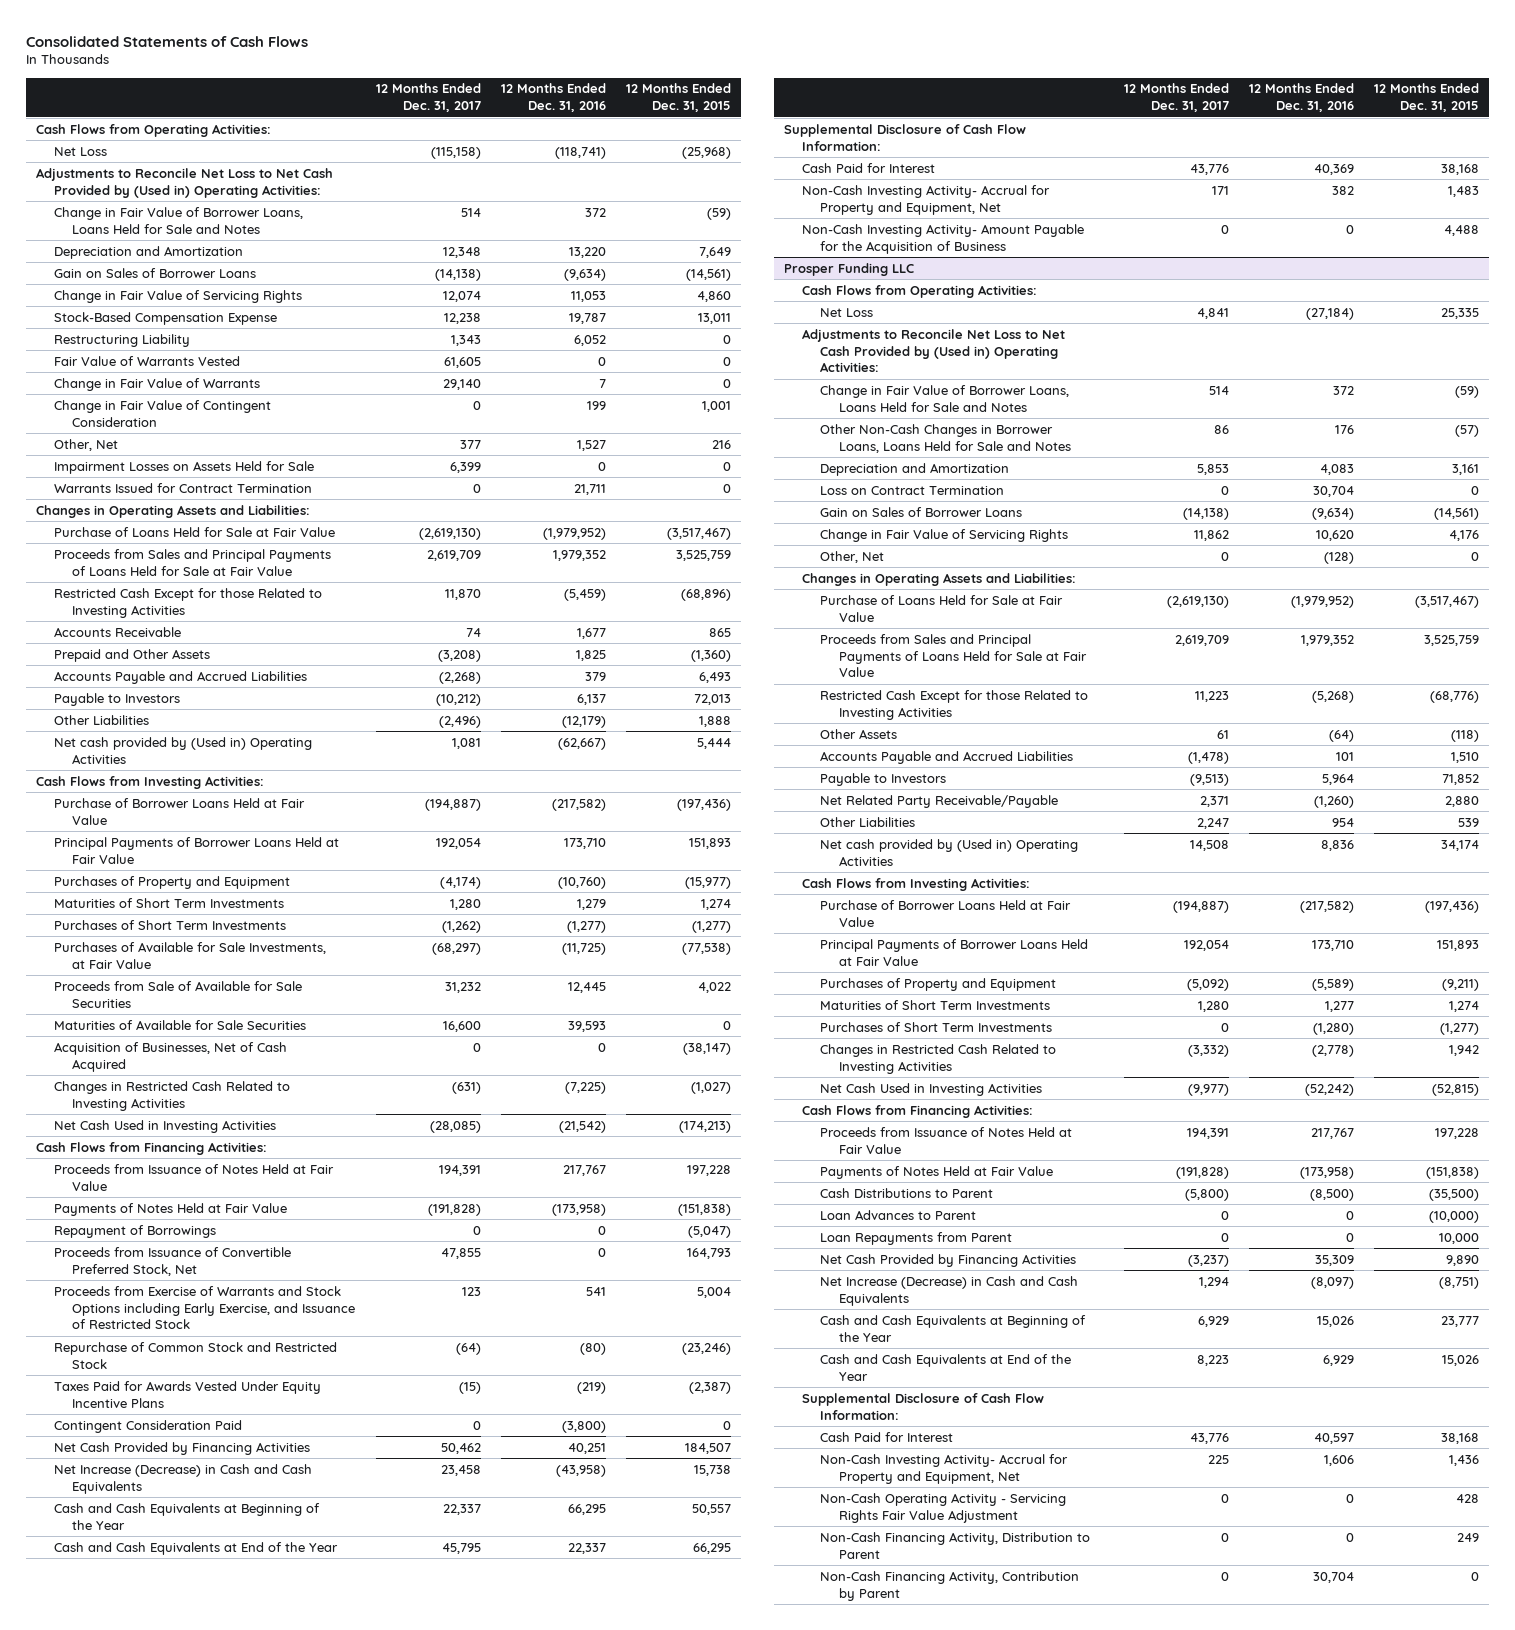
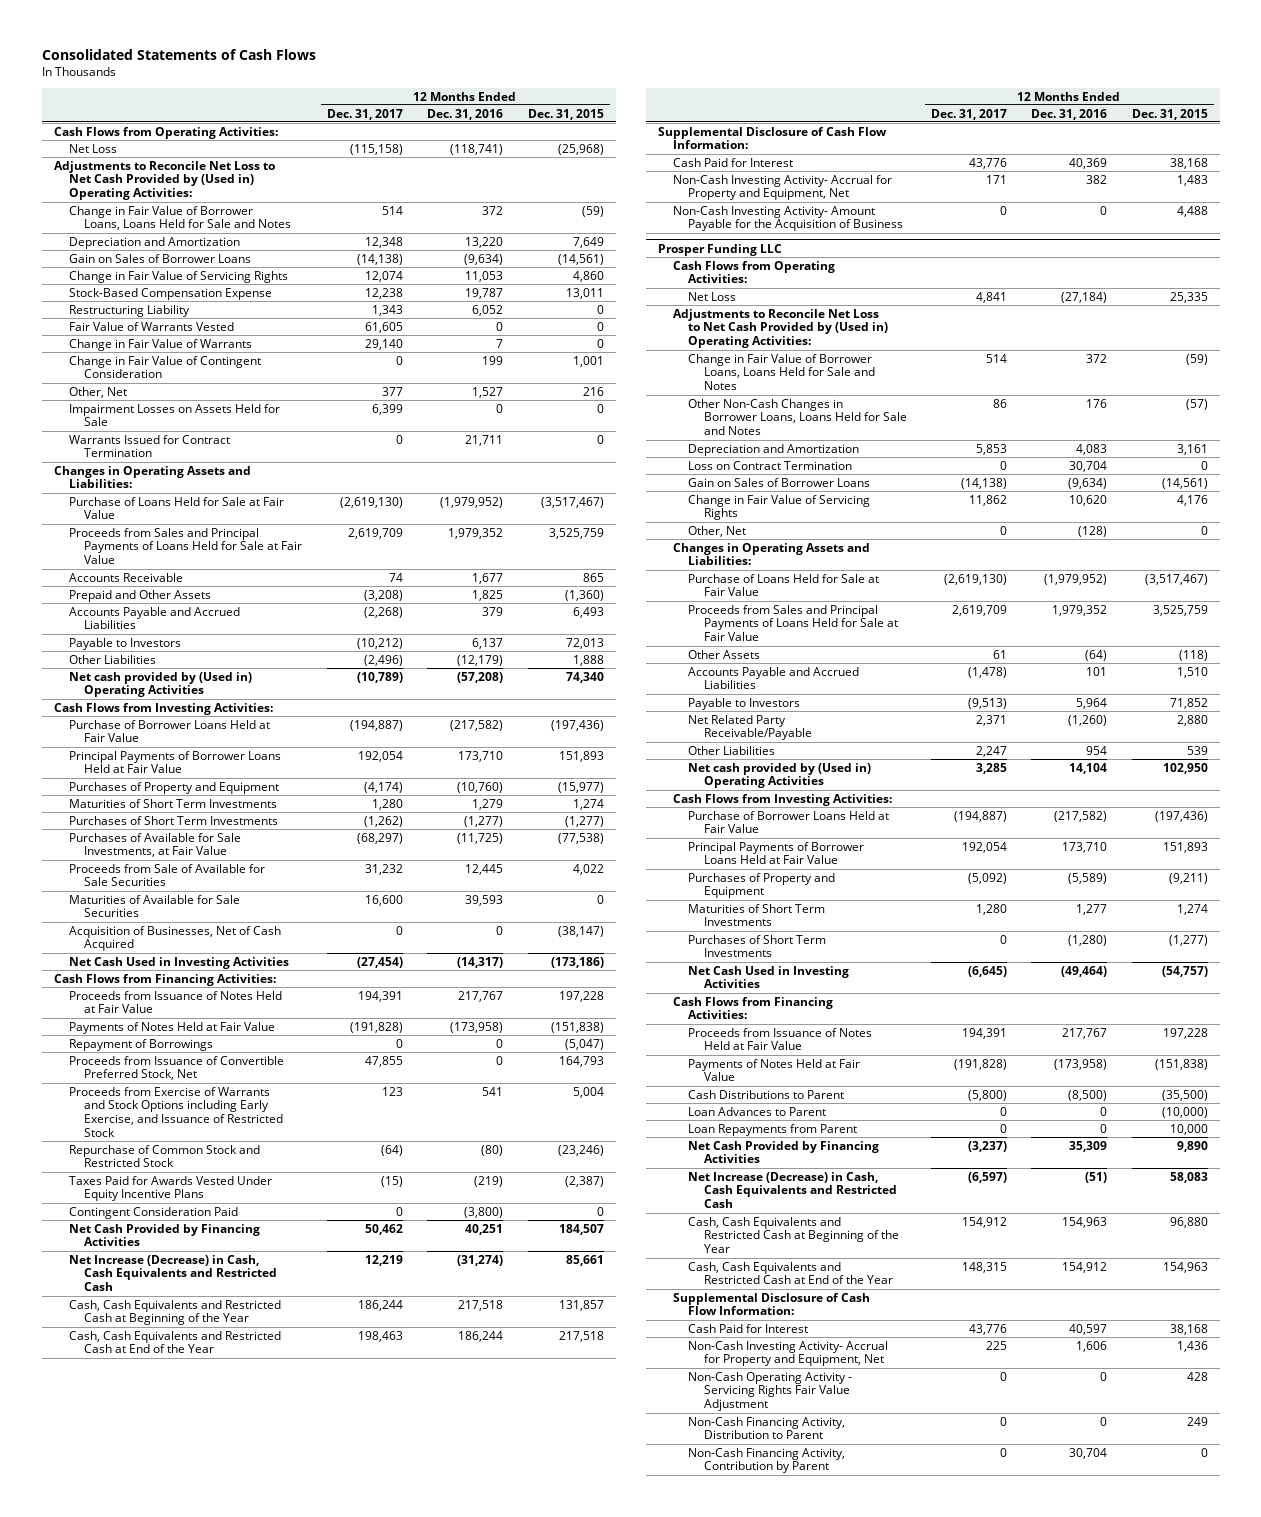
[54,587,323,618] Restricted Cash Except for those Related to Investing Activities -> none
[451,737,481,749] 1,081 -> [357,671,404,683] (10,789)
[557,737,606,750] (62,667) -> [457,671,504,683] (57,208)
[697,737,732,749] 5,444 -> [565,671,604,683] 74,340
[54,1080,291,1111] Changes in Restricted Cash Related to Investing Activities -> none
[429,1120,481,1133] (28,085) -> [357,956,404,968] (27,454)
[558,1120,606,1133] (21,542) -> [457,956,504,968] (14,317)
[679,1120,732,1133] (174,213) -> [550,956,604,968] (173,186)
[54,1463,313,1494] Net Increase (Decrease) in Cash and Cash Equivalents -> [69,1254,278,1292] Net Increase (Decrease) in Cash, Cash Equivalents and Restricted Cash
[440,1464,481,1476] 23,458 -> [365,1254,404,1266] 12,219
[555,1464,606,1477] (43,958) -> [457,1254,504,1266] (31,274)
[694,1464,732,1476] 15,738 -> [565,1254,604,1266] 85,661
[54,1502,321,1530] Cash and Cash Equivalents at Beginning of the Year -> [69,1299,282,1326] Cash, Cash Equivalents and Restricted Cash at Beginning of the Year
[442,1503,481,1515] 22,337 -> [358,1299,404,1311] 186,244
[567,1503,606,1515] 66,295 -> [458,1299,504,1311] 217,518
[692,1503,732,1515] 50,557 -> [558,1299,604,1311] 131,857
[54,1541,339,1555] Cash and Cash Equivalents at End of the Year -> [69,1330,282,1354] Cash, Cash Equivalents and Restricted Cash at End of the Year
[441,1542,481,1554] 45,795 -> [358,1330,404,1342] 198,463
[567,1542,606,1554] 22,337 -> [458,1330,504,1342] 186,244
[693,1542,732,1554] 66,295 -> [558,1330,604,1342] 217,518
[820,689,1089,720] Restricted Cash Except for those Related to Investing Activities -> none
[1189,839,1229,851] 14,508 -> [976,762,1008,774] 3,285
[1320,839,1354,851] 8,836 -> [1069,762,1108,774] 14,104
[1441,839,1480,851] 34,174 -> [1162,762,1208,774] 102,950
[820,1043,1057,1074] Changes in Restricted Cash Related to Investing Activities -> none
[1187,1083,1229,1096] (9,977) -> [968,965,1008,977] (6,645)
[1304,1083,1354,1096] (52,242) -> [1061,965,1108,977] (49,464)
[1432,1083,1480,1096] (52,815) -> [1161,965,1208,977] (54,757)
[820,1275,1079,1306] Net Increase (Decrease) in Cash and Cash Equivalents -> [688,1171,897,1209] Net Increase (Decrease) in Cash, Cash Equivalents and Restricted Cash
[1198,1276,1229,1288] 1,294 -> [968,1171,1008,1183] (6,597)
[1310,1276,1354,1289] (8,097) -> [1085,1171,1108,1183] (51)
[1439,1276,1480,1289] (8,751) -> [1169,1171,1208,1183] 58,083
[820,1314,1087,1342] Cash and Cash Equivalents at Beginning of the Year -> [688,1216,899,1254] Cash, Cash Equivalents and Restricted Cash at Beginning of the Year
[1197,1315,1229,1327] 6,929 -> [962,1216,1008,1228] 154,912
[1316,1315,1354,1327] 15,026 -> [1062,1216,1108,1228] 154,963
[1441,1315,1480,1327] 23,777 -> [1169,1216,1208,1228] 96,880
[820,1353,1072,1381] Cash and Cash Equivalents at End of the Year -> [688,1261,893,1285] Cash, Cash Equivalents and Restricted Cash at End of the Year
[1196,1354,1229,1366] 8,223 -> [962,1261,1008,1273] 148,315
[1322,1354,1354,1366] 6,929 -> [1062,1261,1108,1273] 154,912
[1442,1354,1480,1366] 15,026 -> [1162,1261,1208,1273] 154,963

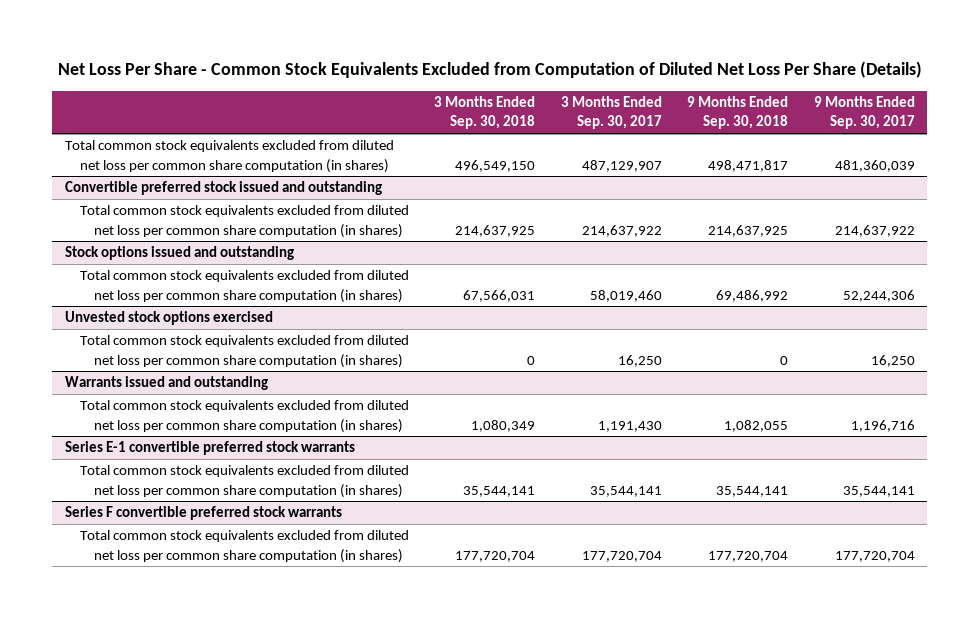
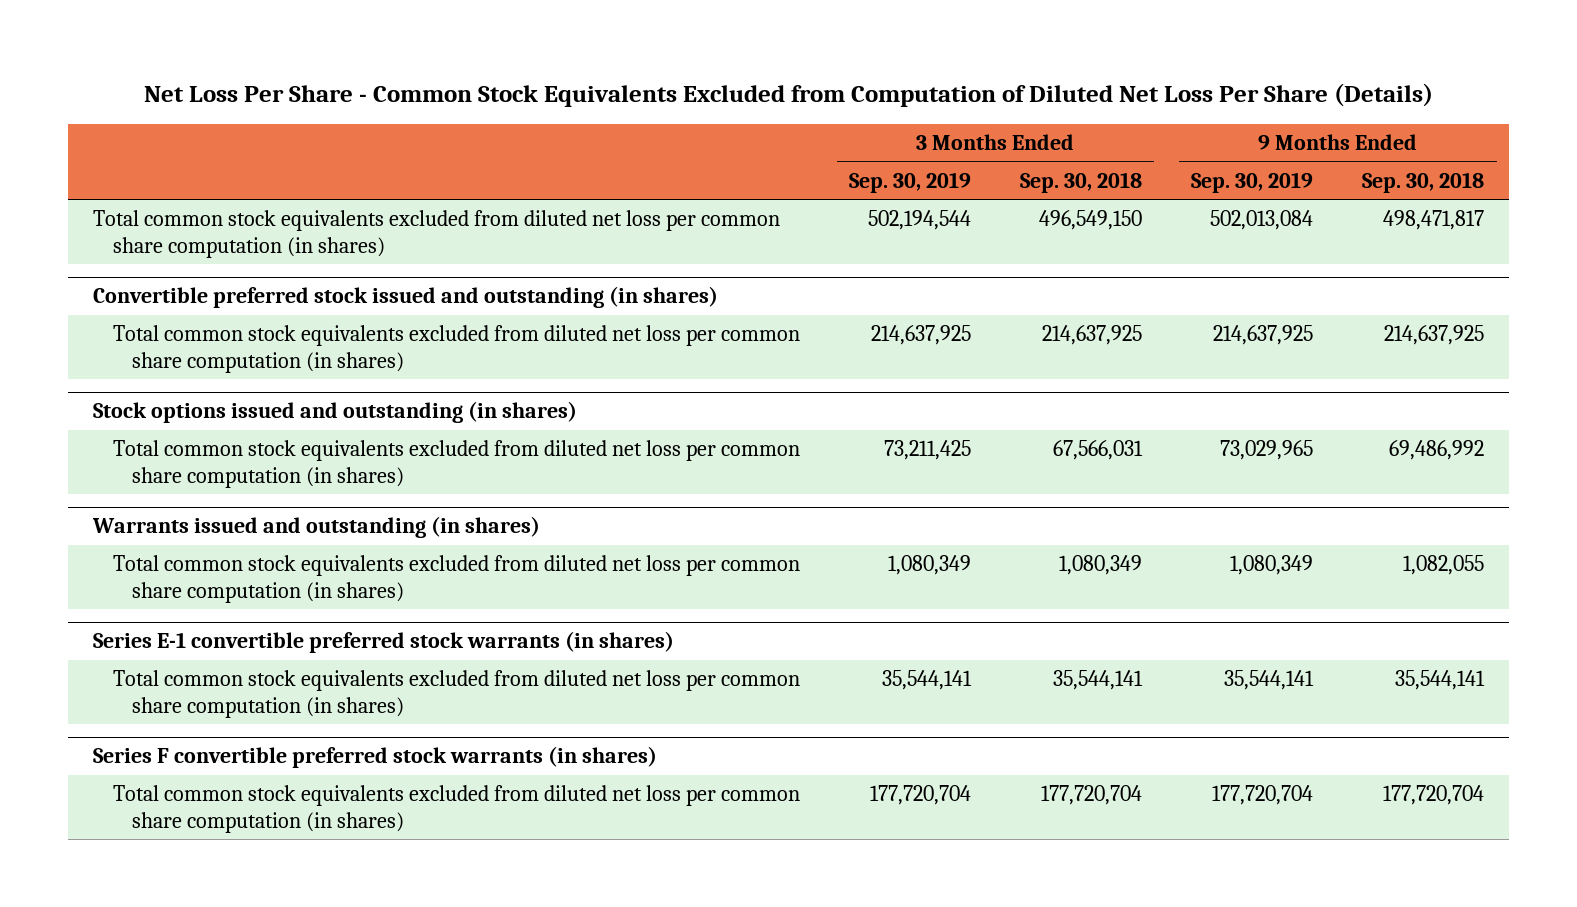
[560,95,662,130] 3 Months Ended Sep. 30, 2017 -> none
[813,95,915,130] 9 Months Ended Sep. 30, 2017 -> none
none -> [848,171,971,193] Sep. 30, 2019
none -> [1191,171,1314,193] Sep. 30, 2019
[64,181,382,196] Convertible preferred stock issued and outstanding -> [92,286,718,309] Convertible preferred stock issued and outstanding (in shares)
[64,246,294,261] Stock options issued and outstanding -> [92,401,577,424] Stock options issued and outstanding (in shares)
[64,311,273,326] Unvested stock options exercised -> none
[79,335,409,368] Total common stock equivalents excluded from diluted net loss per common share computation (in shares) -> none
[64,376,268,391] Warrants issued and outstanding -> [91,516,540,539] Warrants issued and outstanding (in shares)
[64,441,355,456] Series E-1 convertible preferred stock warrants -> [92,631,674,654] Series E-1 convertible preferred stock warrants (in shares)
[64,506,342,521] Series F convertible preferred stock warrants -> [92,746,657,769] Series F convertible preferred stock warrants (in shares)

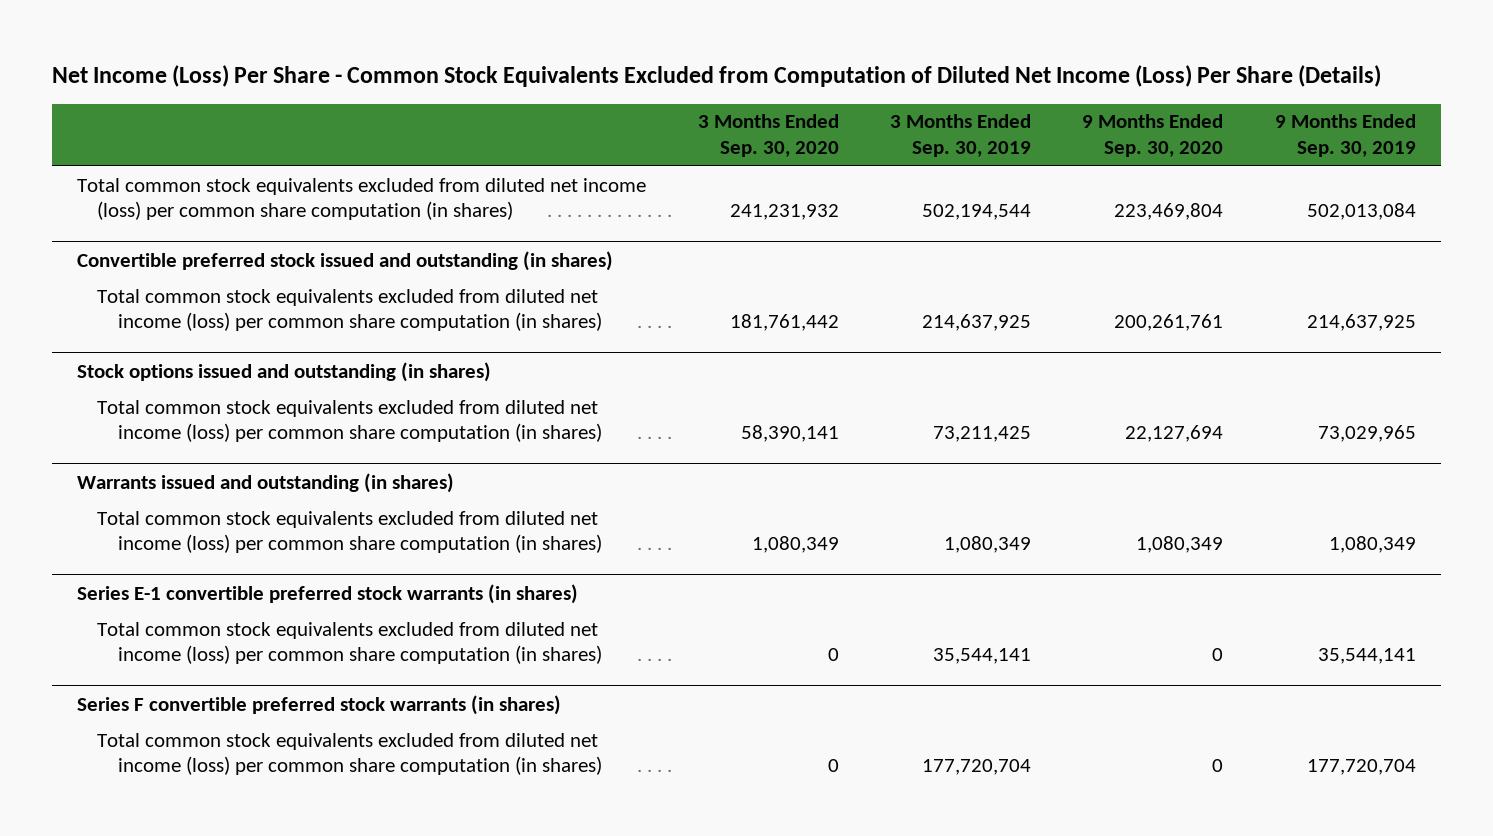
[143,83,1433,108] Net Loss Per Share - Common Stock Equivalents Excluded from Computation of Diluted Net Loss Per Share (Details) -> [51,65,1381,88] Net Income (Loss) Per Share - Common Stock Equivalents Excluded from Computation of Diluted Net Income (Loss) Per Share (Details)
[1020,171,1143,193] Sep. 30, 2018 -> none
[1362,171,1485,193] Sep. 30, 2018 -> none
none -> [697,114,839,158] 3 Months Ended Sep. 30, 2020
none -> [1082,114,1224,158] 9 Months Ended Sep. 30, 2020
[92,210,780,258] Total common stock equivalents excluded from diluted net loss per common share computation (in shares) -> [77,177,647,221] Total common stock equivalents excluded from diluted net income (loss) per common share computation (in shares)
[112,325,800,373] Total common stock equivalents excluded from diluted net loss per common share computation (in shares) -> [97,288,602,332] Total common stock equivalents excluded from diluted net income (loss) per common share computation (in shares)
[112,440,800,488] Total common stock equivalents excluded from diluted net loss per common share computation (in shares) -> [97,399,602,443] Total common stock equivalents excluded from diluted net income (loss) per common share computation (in shares)
[112,555,800,603] Total common stock equivalents excluded from diluted net loss per common share computation (in shares) -> [97,510,602,554] Total common stock equivalents excluded from diluted net income (loss) per common share computation (in shares)
[112,670,800,718] Total common stock equivalents excluded from diluted net loss per common share computation (in shares) -> [97,621,602,665] Total common stock equivalents excluded from diluted net income (loss) per common share computation (in shares)
[112,785,800,833] Total common stock equivalents excluded from diluted net loss per common share computation (in shares) -> [97,732,602,776] Total common stock equivalents excluded from diluted net income (loss) per common share computation (in shares)

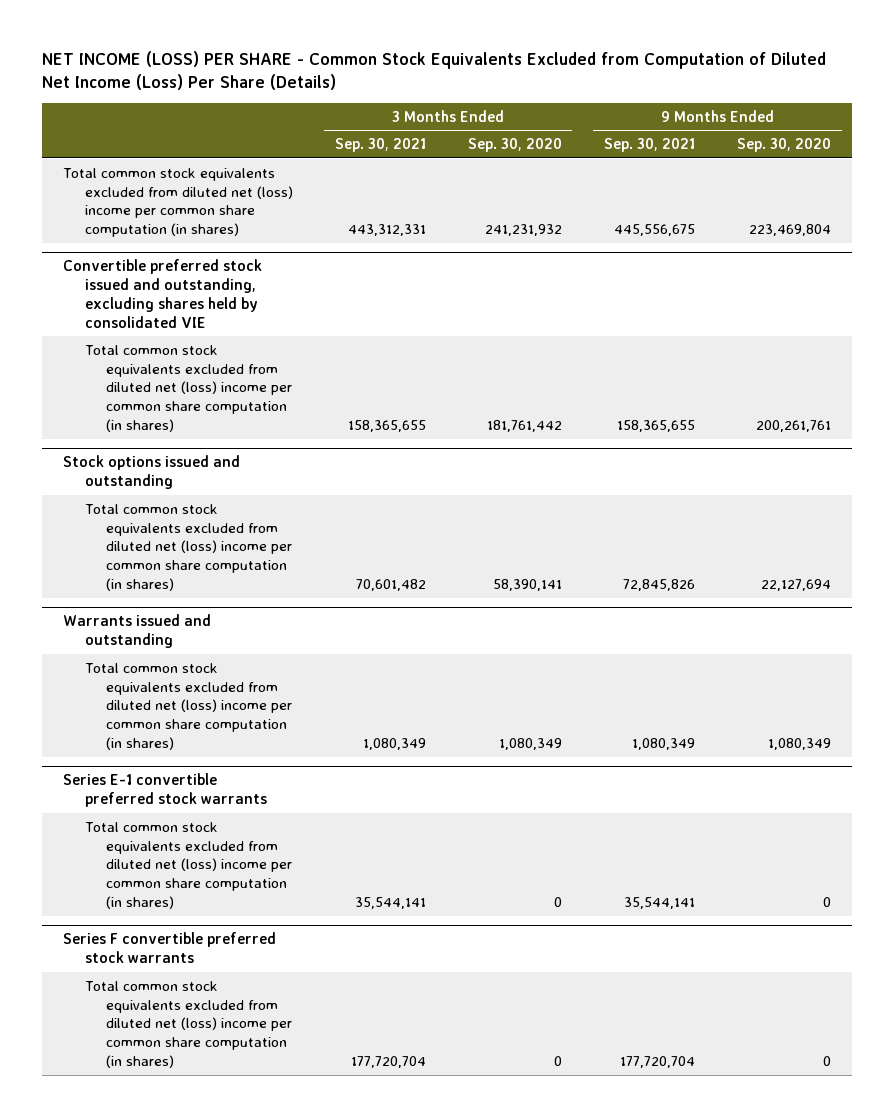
[51,65,1381,88] Net Income (Loss) Per Share - Common Stock Equivalents Excluded from Computation of Diluted Net Income (Loss) Per Share (Details) -> [41,51,826,91] NET INCOME (LOSS) PER SHARE - Common Stock Equivalents Excluded from Computation of Diluted Net Income (Loss) Per Share (Details)
[889,114,1031,158] 3 Months Ended Sep. 30, 2019 -> none
[1274,114,1416,158] 9 Months Ended Sep. 30, 2019 -> none
none -> [334,138,426,153] Sep. 30, 2021
none -> [603,138,695,153] Sep. 30, 2021
[77,177,647,221] Total common stock equivalents excluded from diluted net income (loss) per common share computation (in shares) -> [62,167,293,238] Total common stock equivalents excluded from diluted net (loss) income per common share computation (in shares)
[77,250,614,271] Convertible preferred stock issued and outstanding (in shares) -> [62,259,262,328] Convertible preferred stock issued and outstanding, excluding shares held by consolidated VIE
[97,288,602,332] Total common stock equivalents excluded from diluted net income (loss) per common share computation (in shares) -> [84,344,293,433] Total common stock equivalents excluded from diluted net (loss) income per common share computation (in shares)
[77,361,492,382] Stock options issued and outstanding (in shares) -> [62,455,240,490] Stock options issued and outstanding
[97,399,602,443] Total common stock equivalents excluded from diluted net income (loss) per common share computation (in shares) -> [84,503,293,592] Total common stock equivalents excluded from diluted net (loss) income per common share computation (in shares)
[77,472,455,493] Warrants issued and outstanding (in shares) -> [62,614,211,649] Warrants issued and outstanding
[97,510,602,554] Total common stock equivalents excluded from diluted net income (loss) per common share computation (in shares) -> [84,662,293,751] Total common stock equivalents excluded from diluted net (loss) income per common share computation (in shares)
[77,583,579,604] Series E-1 convertible preferred stock warrants (in shares) -> [62,773,267,808] Series E-1 convertible preferred stock warrants
[97,621,602,665] Total common stock equivalents excluded from diluted net income (loss) per common share computation (in shares) -> [84,821,293,910] Total common stock equivalents excluded from diluted net (loss) income per common share computation (in shares)
[77,694,562,715] Series F convertible preferred stock warrants (in shares) -> [62,932,276,964] Series F convertible preferred stock warrants
[97,732,602,776] Total common stock equivalents excluded from diluted net income (loss) per common share computation (in shares) -> [84,980,293,1069] Total common stock equivalents excluded from diluted net (loss) income per common share computation (in shares)

